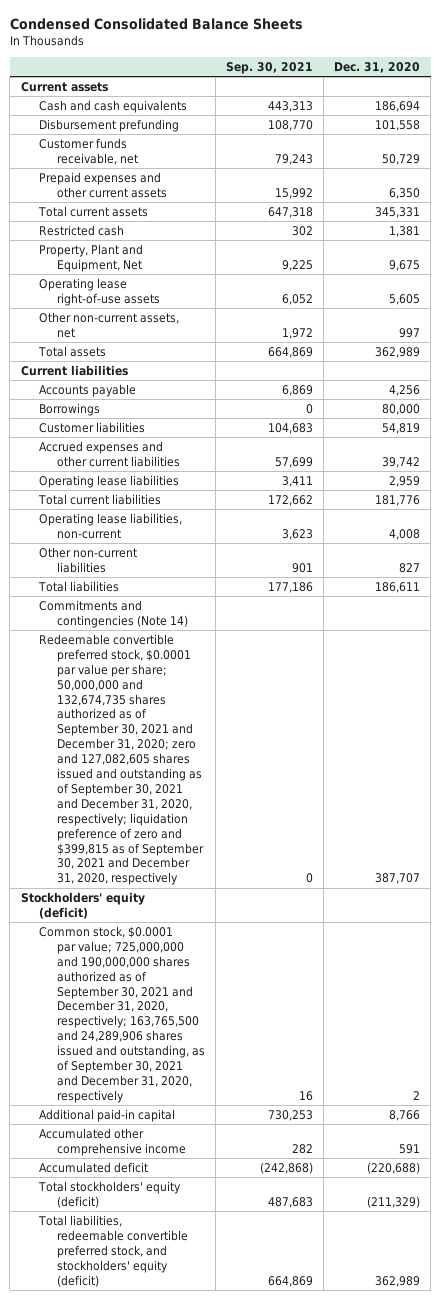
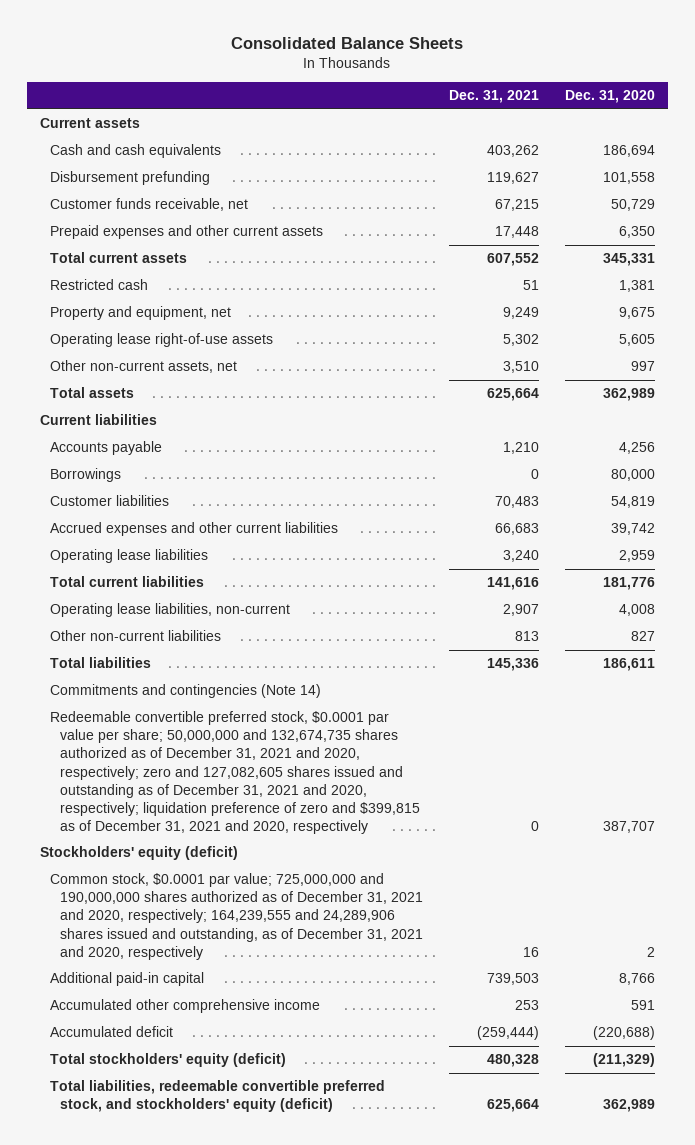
[9,17,303,30] Condensed Consolidated Balance Sheets -> [231,36,464,49] Consolidated Balance Sheets
[225,61,313,74] Sep. 30, 2021 -> none
none -> [449,90,540,104] Dec. 31, 2021
[38,243,143,272] Property, Plant and Equipment, Net -> [50,306,232,321] Property and equipment, net
[38,633,204,886] Redeemable convertible preferred stock, $0.0001 par value per share; 50,000,000 and 132,674,735 shares authorized as of September 30, 2021 and December 31, 2020; zero and 127,082,605 shares issued and outstanding as of September 30, 2021 and December 31, 2020, respectively; liquidation preference of zero and $399,815 as of September 30, 2021 and December 31, 2020, respectively -> [50,711,421,834] Redeemable convertible preferred stock, $0.0001 par value per share; 50,000,000 and 132,674,735 shares authorized as of December 31, 2021 and 2020, respectively; zero and 127,082,605 shares issued and outstanding as of December 31, 2021 and 2020, respectively; liquidation preference of zero and $399,815 as of December 31, 2021 and 2020, respectively
[38,925,205,1103] Common stock, $0.0001 par value; 725,000,000 and 190,000,000 shares authorized as of September 30, 2021 and December 31, 2020, respectively; 163,765,500 and 24,289,906 shares issued and outstanding, as of September 30, 2021 and December 31, 2020, respectively -> [50,873,424,960] Common stock, $0.0001 par value; 725,000,000 and 190,000,000 shares authorized as of December 31, 2021 and 2020, respectively; 164,239,555 and 24,289,906 shares issued and outstanding, as of December 31, 2021 and 2020, respectively

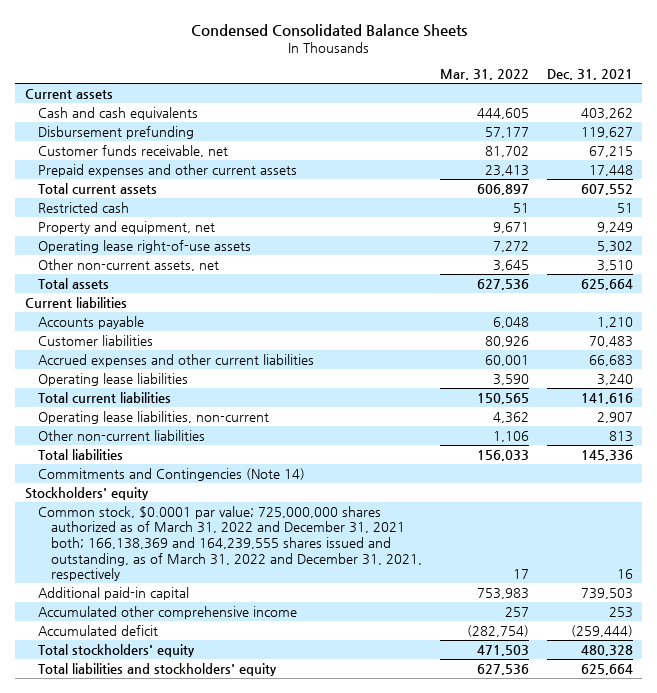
[231,36,464,49] Consolidated Balance Sheets -> [190,23,467,37] Condensed Consolidated Balance Sheets
[565,90,656,104] Dec. 31, 2020 -> none
none -> [439,69,529,81] Mar. 31, 2022
[50,468,122,483] Borrowings -> none
[50,711,421,834] Redeemable convertible preferred stock, $0.0001 par value per share; 50,000,000 and 132,674,735 shares authorized as of December 31, 2021 and 2020, respectively; zero and 127,082,605 shares issued and outstanding as of December 31, 2021 and 2020, respectively; liquidation preference of zero and $399,815 as of December 31, 2021 and 2020, respectively -> none
[50,684,322,699] Commitments and contingencies (Note 14) -> [37,467,305,481] Commitments and Contingencies (Note 14)
[39,846,238,861] Stockholders' equity (deficit) -> [24,486,149,500] Stockholders' equity
[50,873,424,960] Common stock, $0.0001 par value; 725,000,000 and 190,000,000 shares authorized as of December 31, 2021 and 2020, respectively; 164,239,555 and 24,289,906 shares issued and outstanding, as of December 31, 2021 and 2020, respectively -> [37,505,422,582] Common stock, $0.0001 par value; 725,000,000 shares authorized as of March 31, 2022 and December 31, 2021 both; 166,138,369 and 164,239,555 shares issued and outstanding, as of March 31, 2022 and December 31, 2021, respectively
[50,1053,287,1068] Total stockholders' equity (deficit) -> [37,643,195,657] Total stockholders' equity
[50,1080,386,1113] Total liabilities, redeemable convertible preferred stock, and stockholders' equity (deficit) -> [37,662,277,676] Total liabilities and stockholders' equity

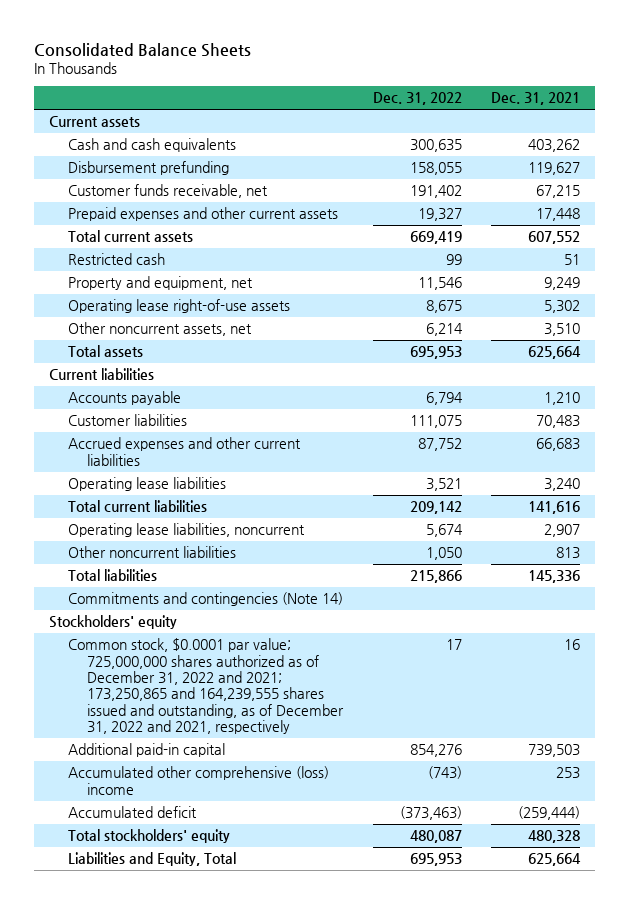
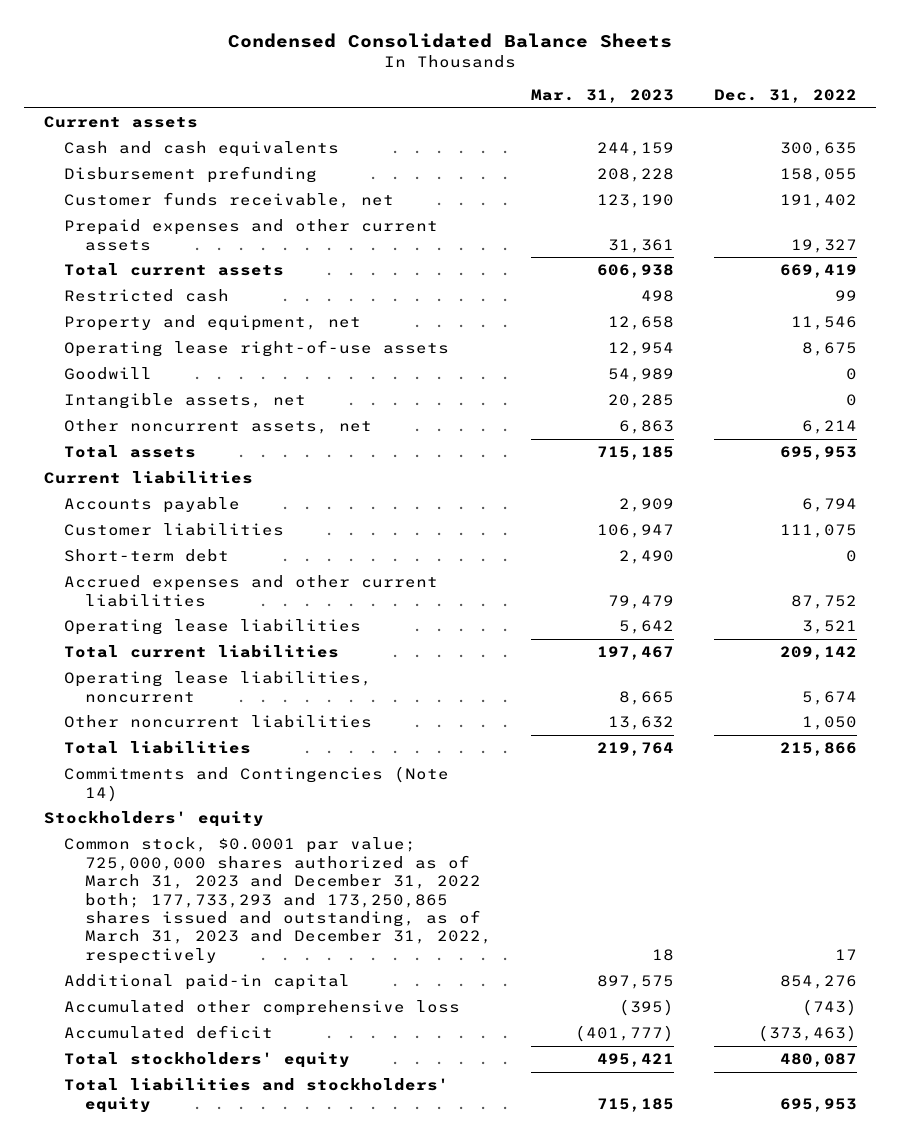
[33,42,251,57] Consolidated Balance Sheets -> [228,32,673,48] Condensed Consolidated Balance Sheets
[491,92,581,106] Dec. 31, 2021 -> none
none -> [531,89,675,104] Mar. 31, 2023
none -> [64,367,153,381] Goodwill
none -> [64,393,307,410] Intangible assets, net
none -> [64,549,230,563] Short-term debt
[67,592,343,607] Commitments and contingencies (Note 14) -> [64,766,450,802] Commitments and Contingencies (Note 14)
[67,638,344,734] Common stock, $0.0001 par value; 725,000,000 shares authorized as of December 31, 2022 and 2021; 173,250,865 and 164,239,555 shares issued and outstanding, as of December 31, 2022 and 2021, respectively -> [64,837,492,964] Common stock, $0.0001 par value; 725,000,000 shares authorized as of March 31, 2023 and December 31, 2022 both; 177,733,293 and 173,250,865 shares issued and outstanding, as of March 31, 2023 and December 31, 2022, respectively
[67,766,329,795] Accumulated other comprehensive (loss) income -> [64,1000,461,1017] Accumulated other comprehensive loss
[67,852,236,867] Liabilities and Equity, Total -> [64,1078,450,1113] Total liabilities and stockholders' equity

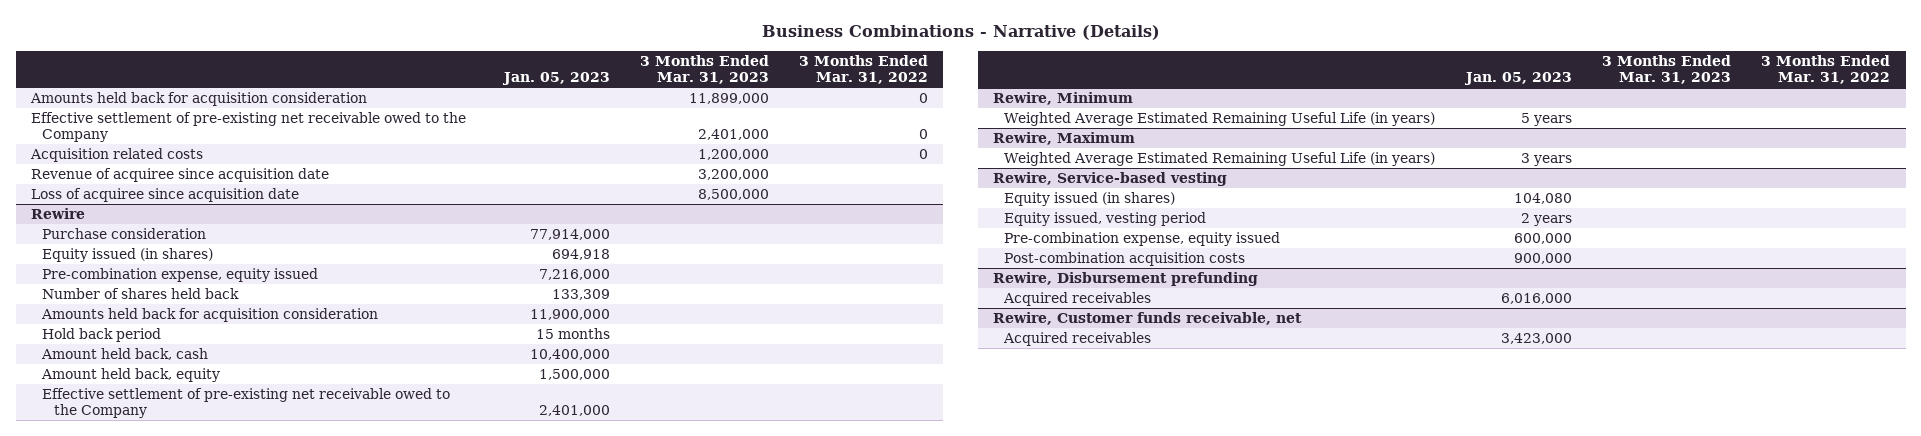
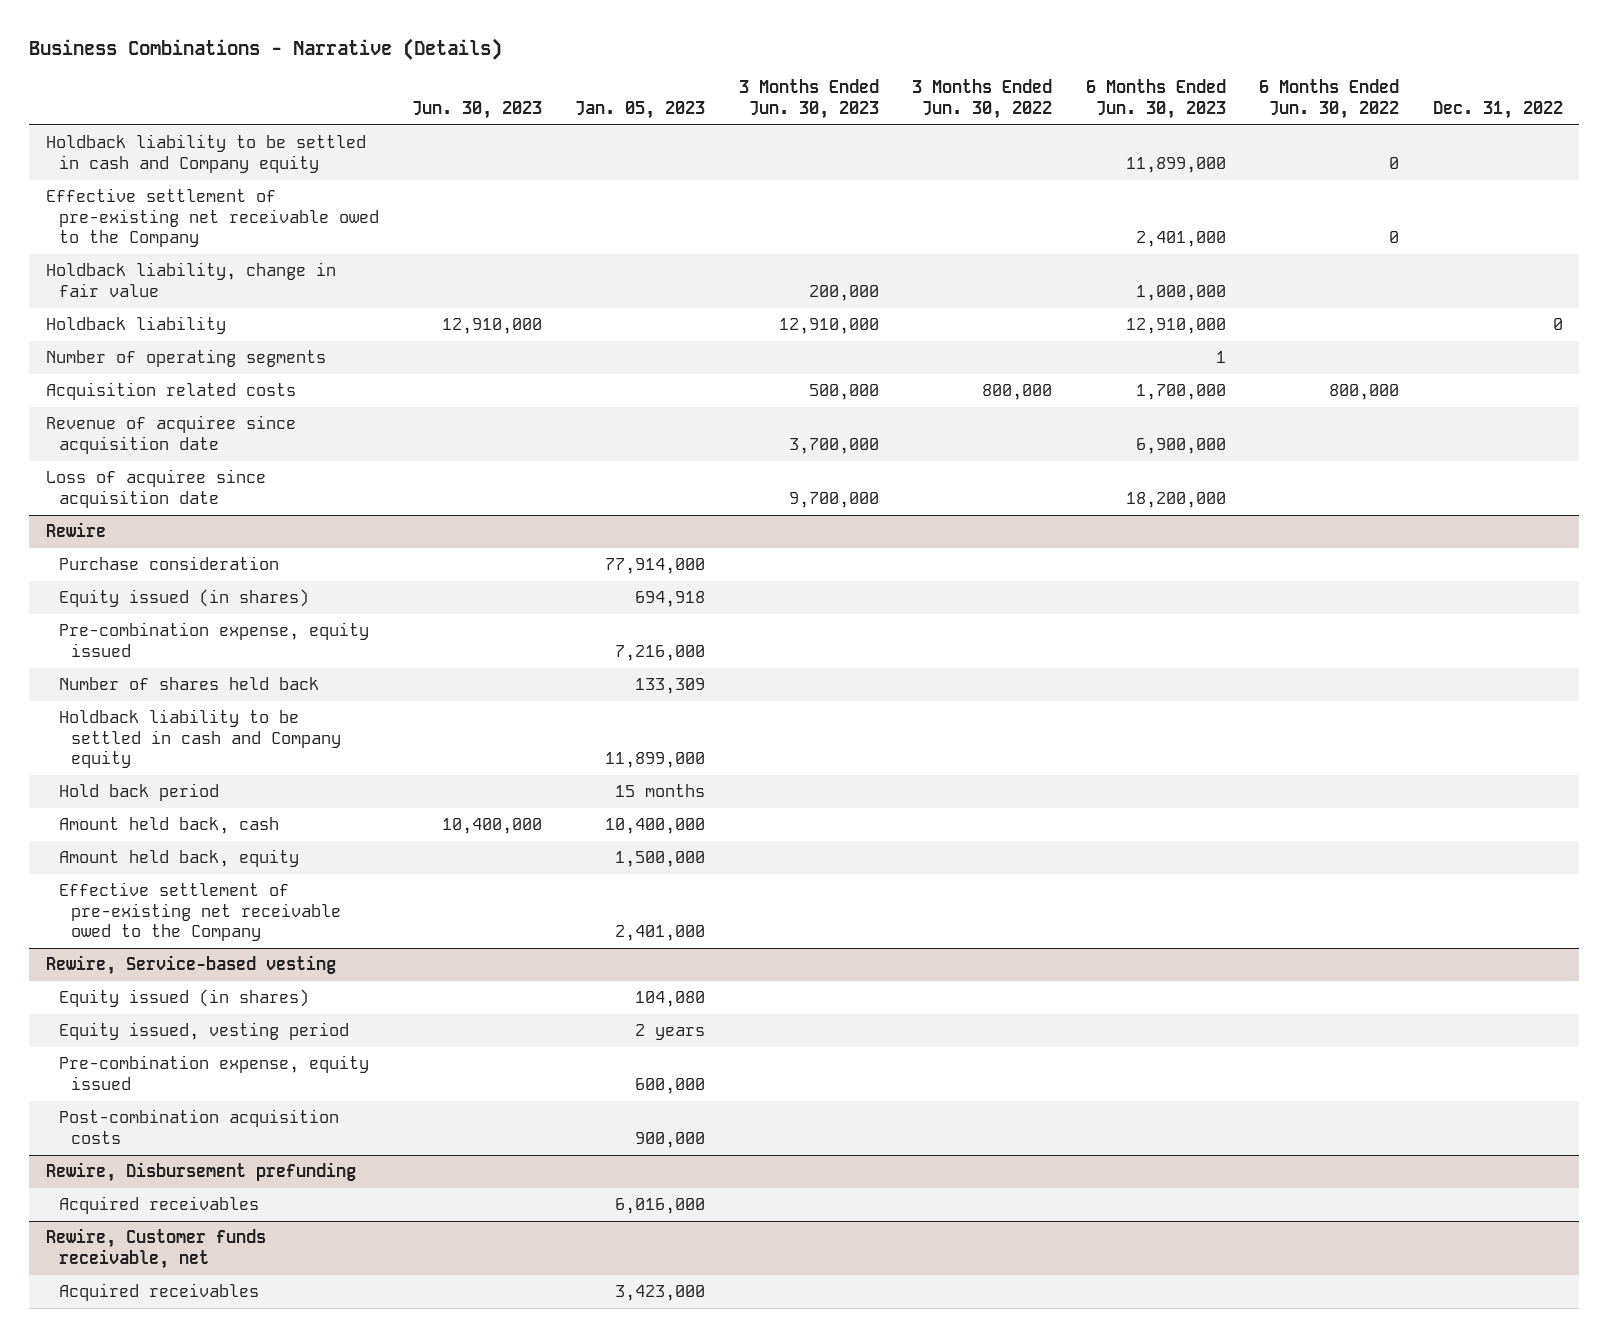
[639,55,769,85] 3 Months Ended Mar. 31, 2023 -> none
[799,55,929,85] 3 Months Ended Mar. 31, 2022 -> none
none -> [412,100,543,119] Jun. 30, 2023
none -> [738,79,879,119] 3 Months Ended Jun. 30, 2023
none -> [912,79,1053,119] 3 Months Ended Jun. 30, 2022
none -> [1085,79,1226,119] 6 Months Ended Jun. 30, 2023
none -> [1259,79,1400,119] 6 Months Ended Jun. 30, 2022
none -> [1432,100,1563,119] Dec. 31, 2022
[30,92,368,107] Amounts held back for acquisition consideration -> none
none -> [45,134,366,173] Holdback liability to be settled in cash and Company equity
none -> [45,262,336,297] Holdback liability, change in fair value
none -> [45,316,226,335] Holdback liability
none -> [45,349,326,368] Number of operating segments
[41,308,379,323] Amounts held back for acquisition consideration -> none
none -> [58,709,342,769] Holdback liability to be settled in cash and Company equity
[993,92,1134,106] Rewire, Minimum -> none
[1004,112,1436,127] Weighted Average Estimated Remaining Useful Life (in years) -> none
[993,132,1136,146] Rewire, Maximum -> none
[1004,152,1436,167] Weighted Average Estimated Remaining Useful Life (in years) -> none

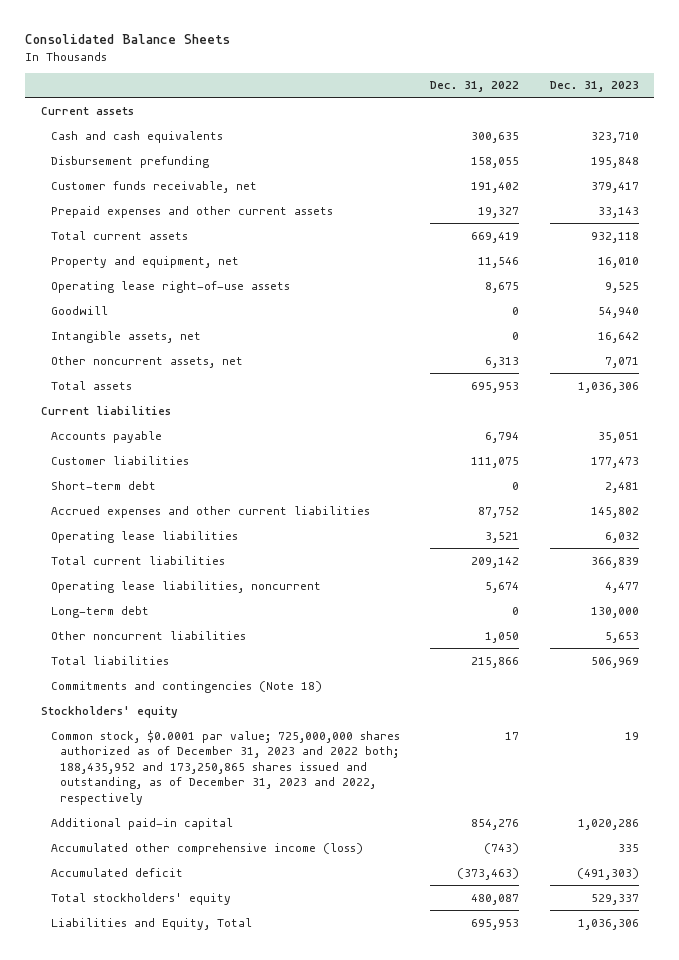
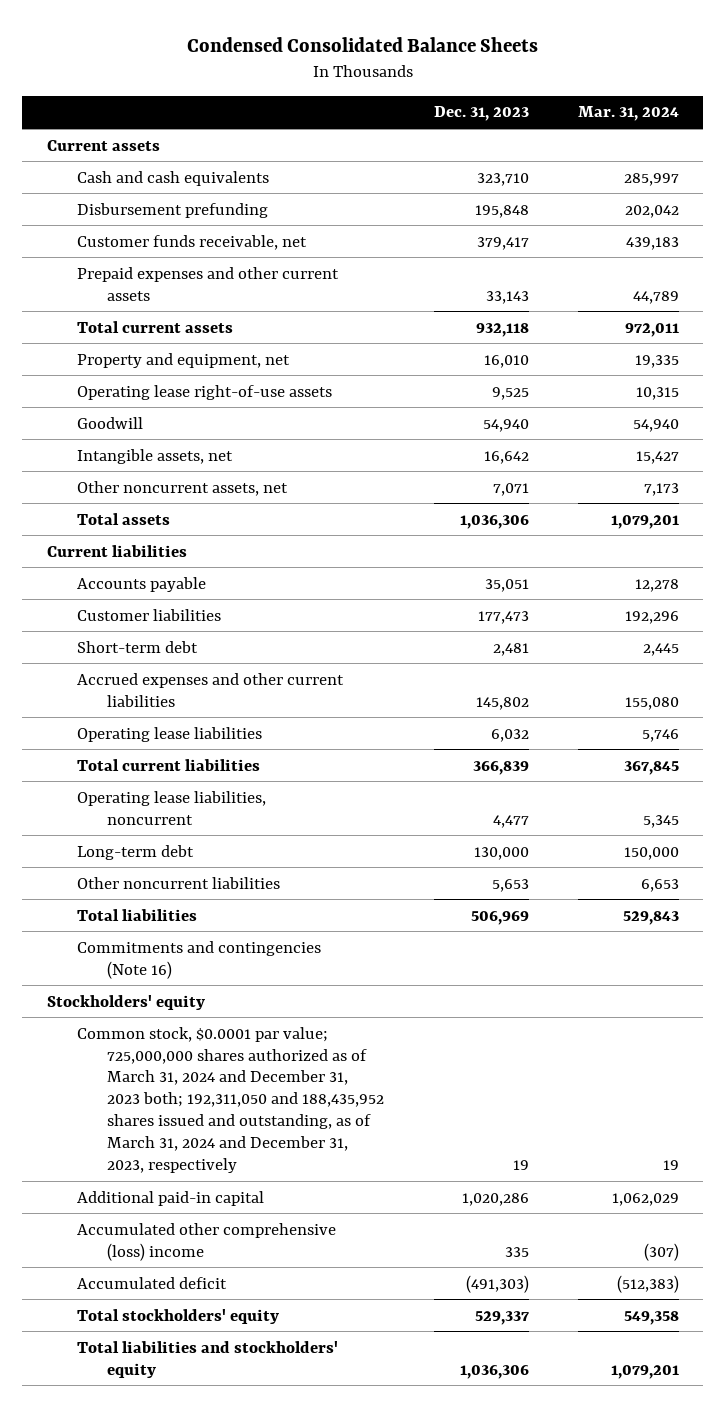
[25,34,231,45] Consolidated Balance Sheets -> [186,36,538,52] Condensed Consolidated Balance Sheets
[430,81,520,93] Dec. 31, 2022 -> none
none -> [577,106,679,122] Mar. 31, 2024
[50,680,322,693] Commitments and contingencies (Note 18) -> [77,940,322,979] Commitments and contingencies (Note 16)
[50,729,400,805] Common stock, $0.0001 par value; 725,000,000 shares authorized as of December 31, 2023 and 2022 both; 188,435,952 and 173,250,865 shares issued and outstanding, as of December 31, 2023 and 2022, respectively -> [77,1026,385,1174] Common stock, $0.0001 par value; 725,000,000 shares authorized as of March 31, 2024 and December 31, 2023 both; 192,311,050 and 188,435,952 shares issued and outstanding, as of March 31, 2024 and December 31, 2023, respectively
[50,842,363,855] Accumulated other comprehensive income (loss) -> [77,1222,337,1261] Accumulated other comprehensive (loss) income
[50,917,252,930] Liabilities and Equity, Total -> [77,1340,339,1378] Total liabilities and stockholders' equity

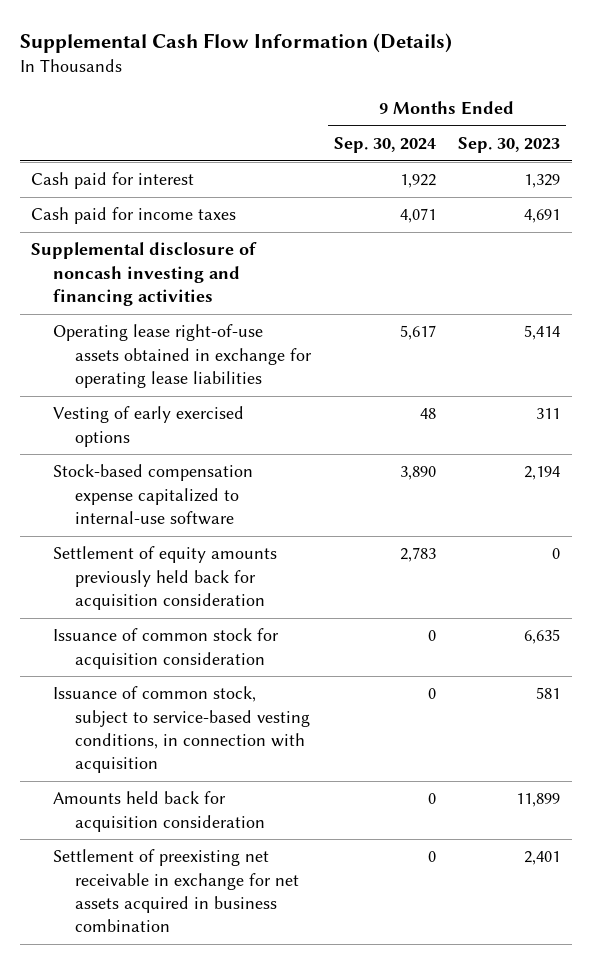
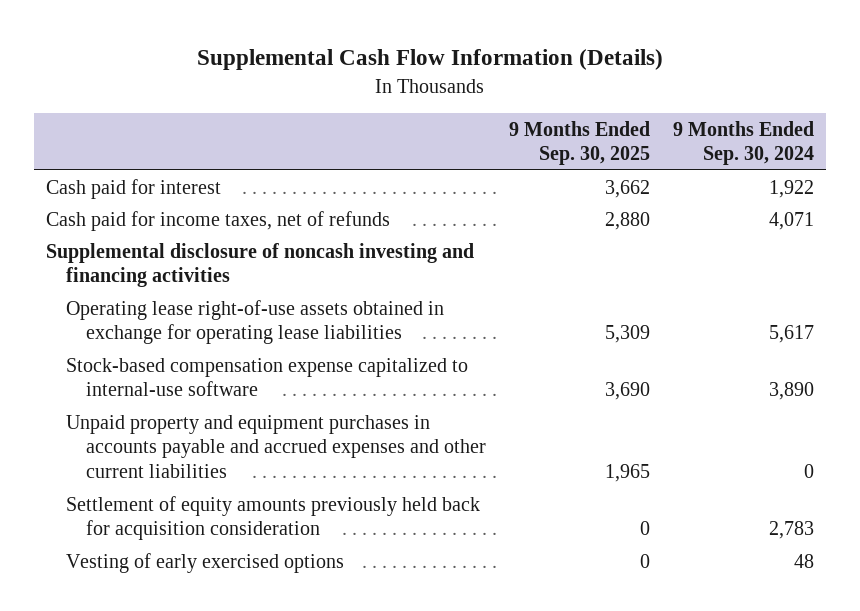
[458,136,561,153] Sep. 30, 2023 -> none
none -> [508,120,650,166] 9 Months Ended Sep. 30, 2025
[31,207,237,225] Cash paid for income taxes -> [45,210,390,231] Cash paid for income taxes, net of refunds
none -> [65,414,486,478] Unpaid property and equipment purchases in accounts payable and accrued expenses and other current liabilities
[53,628,280,669] Issuance of common stock for acquisition consideration -> none
[53,686,311,774] Issuance of common stock, subject to service-based vesting conditions, in connection with acquisition -> none
[53,791,266,832] Amounts held back for acquisition consideration -> none
[53,849,300,933] Settlement of preexisting net receivable in exchange for net assets acquired in business combination -> none
[53,406,245,447] Vesting of early exercised options -> [65,552,344,573] Vesting of early exercised options

